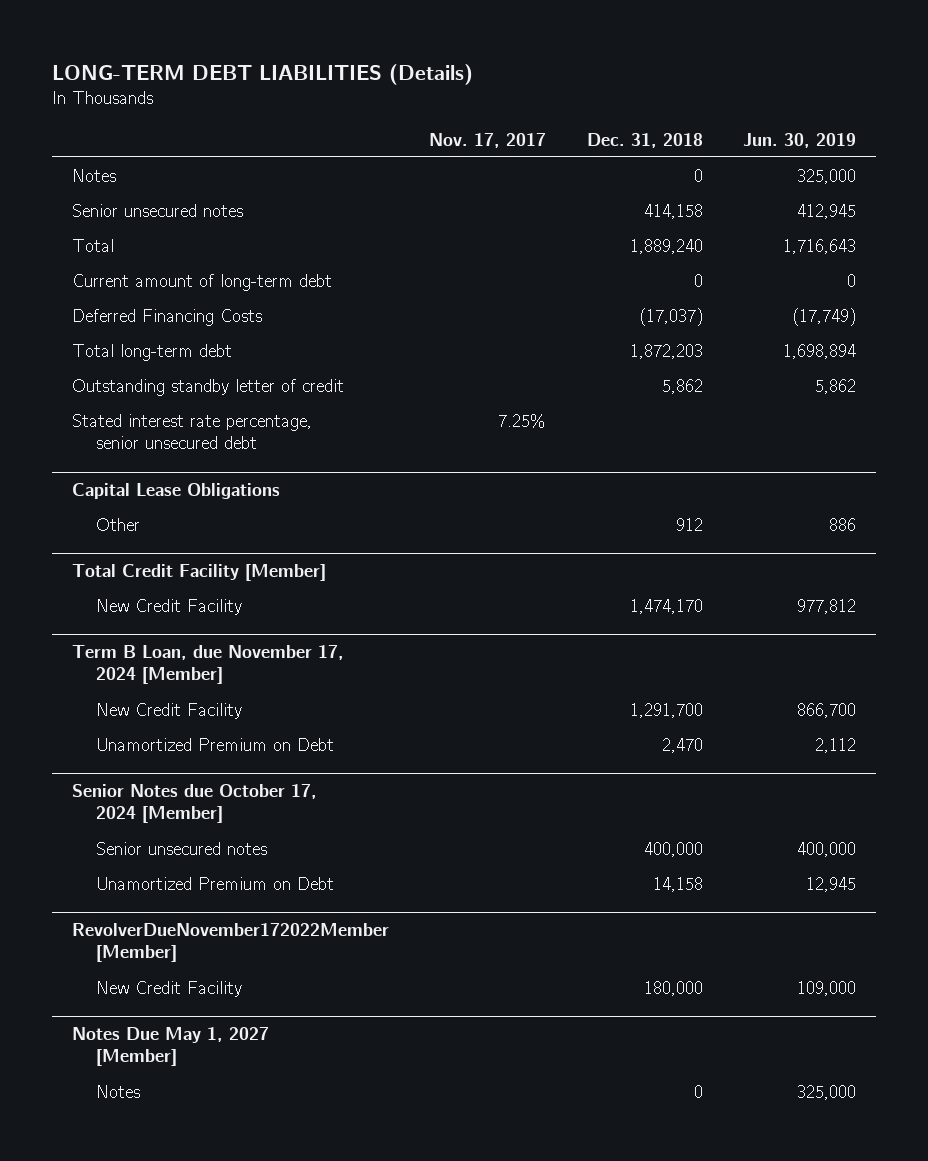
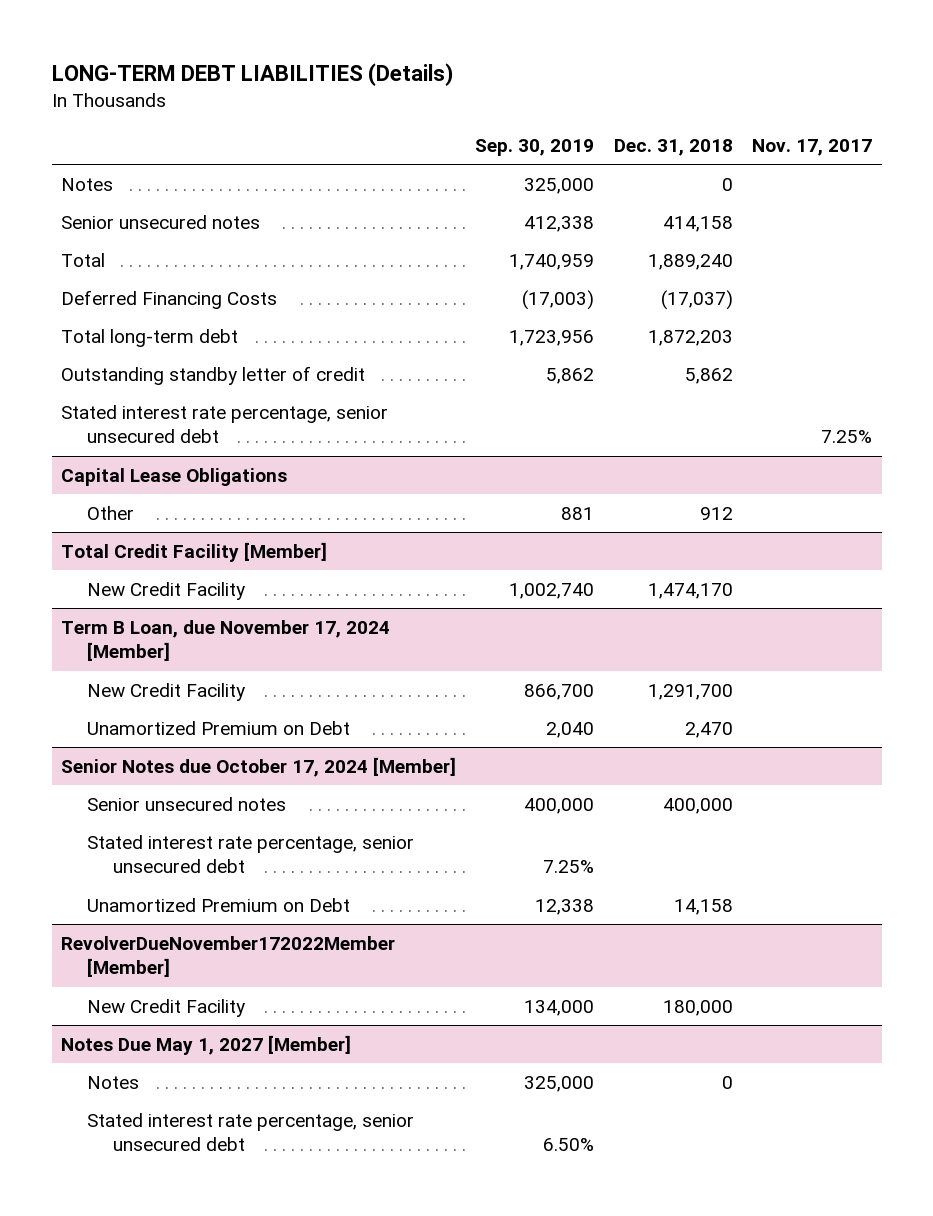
[742,132,856,148] Jun. 30, 2019 -> none
none -> [475,138,595,156] Sep. 30, 2019
[72,273,333,291] Current amount of long-term debt -> none
none -> [87,834,415,874] Stated interest rate percentage, senior unsecured debt
none -> [87,1112,415,1152] Stated interest rate percentage, senior unsecured debt

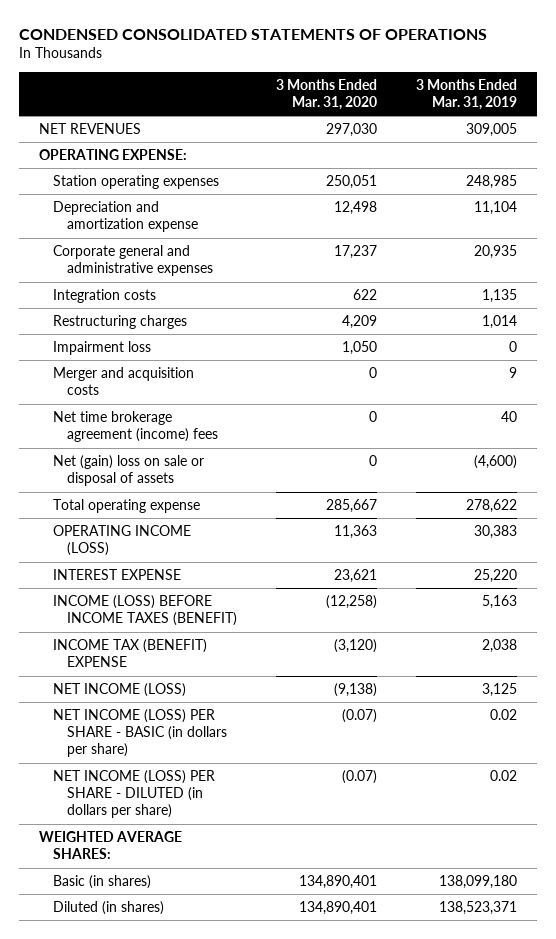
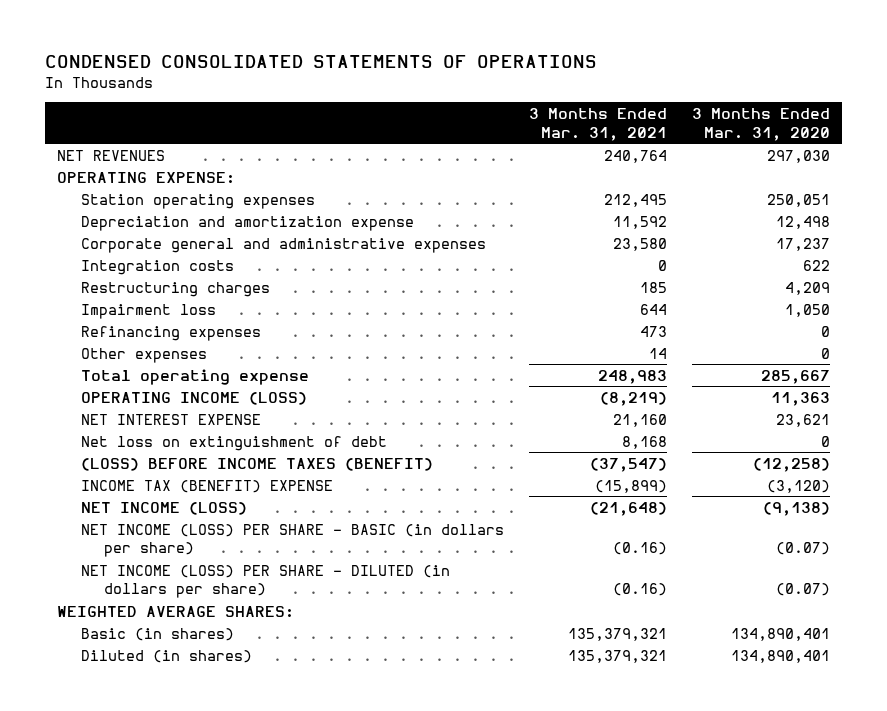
[416,78,518,111] 3 Months Ended Mar. 31, 2019 -> none
none -> [528,108,667,141] 3 Months Ended Mar. 31, 2021
[52,367,194,396] Merger and acquisition costs -> none
[52,411,218,443] Net time brokerage agreement (income) fees -> none
[52,455,204,487] Net (gain) loss on sale or disposal of assets -> none
none -> [80,325,261,341] Refinancing expenses
none -> [80,347,207,363] Other expenses
[52,569,181,581] INTEREST EXPENSE -> [80,413,261,425] NET INTEREST EXPENSE
none -> [80,435,387,451] Net loss on extinguishment of debt
[52,595,237,627] INCOME (LOSS) BEFORE INCOME TAXES (BENEFIT) -> [80,457,433,471] (LOSS) BEFORE INCOME TAXES (BENEFIT)

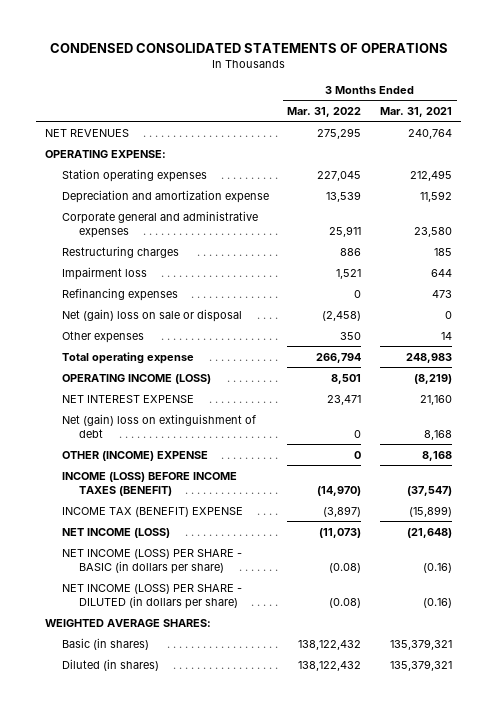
[691,108,830,141] 3 Months Ended Mar. 31, 2020 -> none
none -> [287,106,362,117] Mar. 31, 2022
[80,259,234,275] Integration costs -> none
none -> [61,308,242,322] Net (gain) loss on sale or disposal
[80,435,387,451] Net loss on extinguishment of debt -> [61,413,256,438] Net (gain) loss on extinguishment of debt
none -> [61,450,208,461] OTHER (INCOME) EXPENSE
[80,457,433,471] (LOSS) BEFORE INCOME TAXES (BENEFIT) -> [61,471,237,496] INCOME (LOSS) BEFORE INCOME TAXES (BENEFIT)

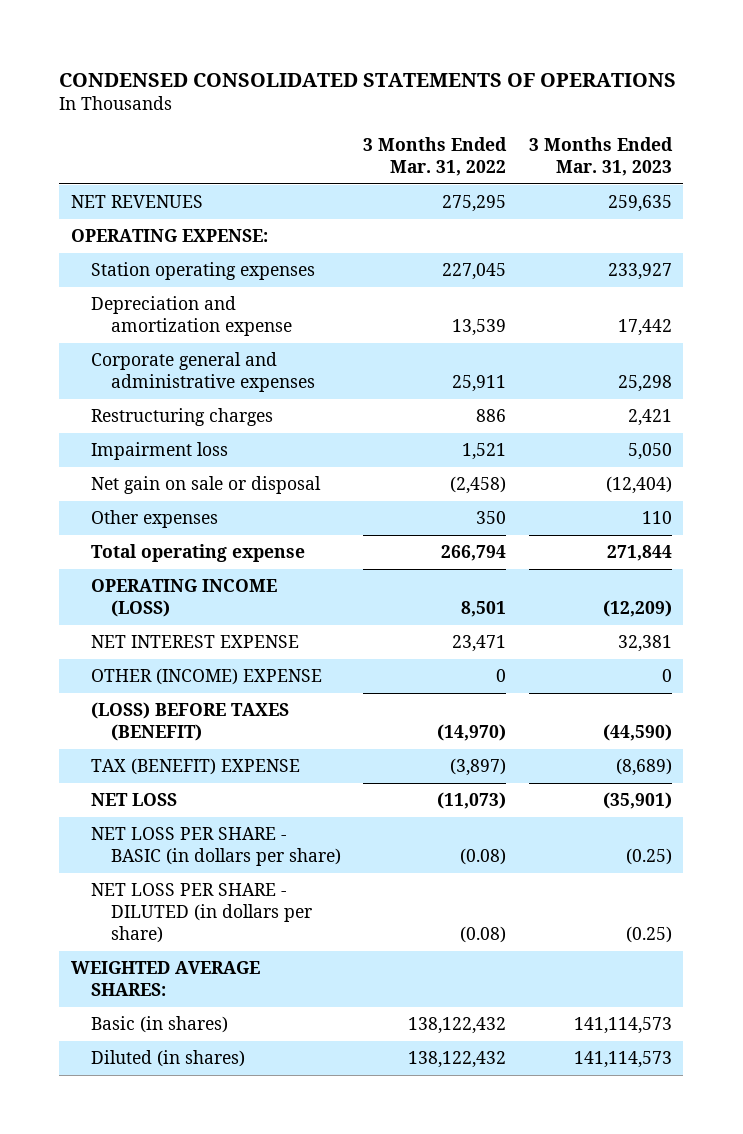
[380,106,453,117] Mar. 31, 2021 -> none
none -> [528,137,673,176] 3 Months Ended Mar. 31, 2023
[61,287,178,301] Refinancing expenses -> none
[61,308,242,322] Net (gain) loss on sale or disposal -> [90,476,321,495] Net gain on sale or disposal
[61,413,256,438] Net (gain) loss on extinguishment of debt -> none
[61,471,237,496] INCOME (LOSS) BEFORE INCOME TAXES (BENEFIT) -> [90,702,289,742] (LOSS) BEFORE TAXES (BENEFIT)
[61,506,243,517] INCOME TAX (BENEFIT) EXPENSE -> [90,758,300,776] TAX (BENEFIT) EXPENSE
[61,527,170,538] NET INCOME (LOSS) -> [90,793,177,807] NET LOSS
[61,548,242,574] NET INCOME (LOSS) PER SHARE - BASIC (in dollars per share) -> [90,827,341,867] NET LOSS PER SHARE - BASIC (in dollars per share)
[61,583,242,609] NET INCOME (LOSS) PER SHARE - DILUTED (in dollars per share) -> [90,883,312,943] NET LOSS PER SHARE - DILUTED (in dollars per share)

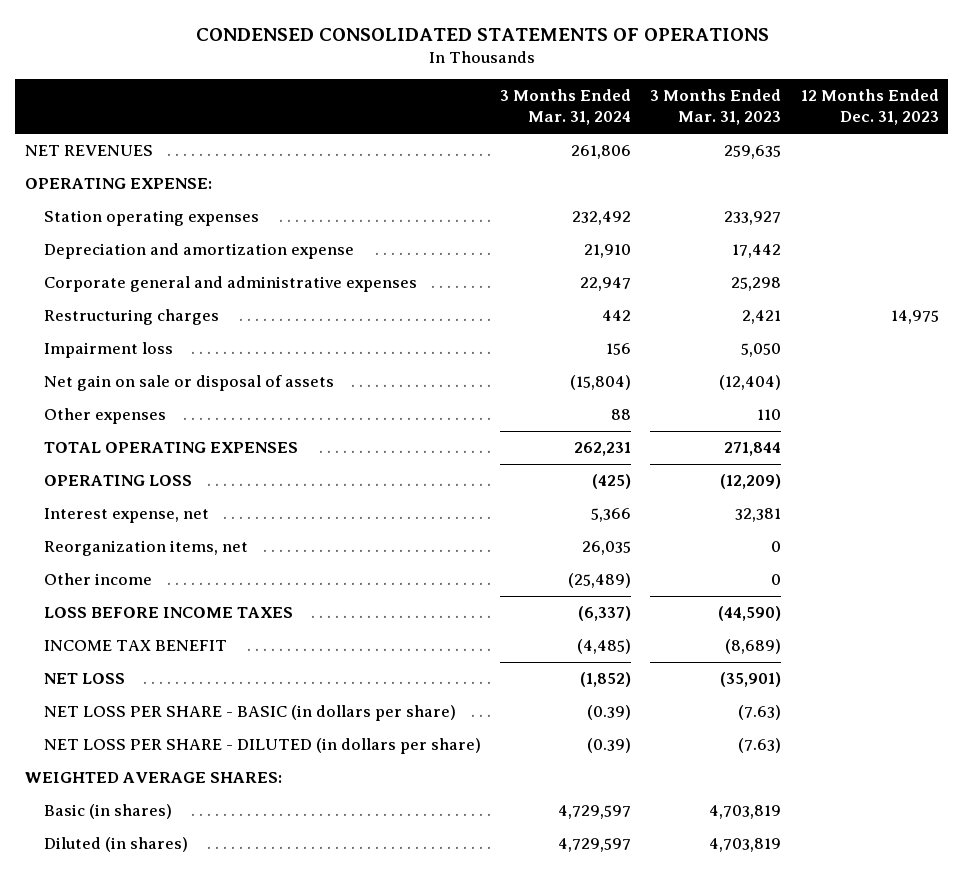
[363,137,508,176] 3 Months Ended Mar. 31, 2022 -> none
none -> [500,89,632,126] 3 Months Ended Mar. 31, 2024
none -> [800,89,939,126] 12 Months Ended Dec. 31, 2023
[90,476,321,495] Net gain on sale or disposal -> [44,375,335,392] Net gain on sale or disposal of assets
[90,544,305,563] Total operating expense -> [44,442,299,454] TOTAL OPERATING EXPENSES
[90,579,277,618] OPERATING INCOME (LOSS) -> [44,475,193,487] OPERATING LOSS
[90,635,299,649] NET INTEREST EXPENSE -> [44,508,210,524] Interest expense, net
none -> [44,540,249,557] Reorganization items, net
[90,668,322,686] OTHER (INCOME) EXPENSE -> [44,573,153,586] Other income
[90,702,289,742] (LOSS) BEFORE TAXES (BENEFIT) -> [44,607,294,619] LOSS BEFORE INCOME TAXES
[90,758,300,776] TAX (BENEFIT) EXPENSE -> [44,640,228,652] INCOME TAX BENEFIT
[625,848,672,866] (0.25) -> [738,705,782,721] (7.63)
[625,925,672,943] (0.25) -> [738,738,782,754] (7.63)
[573,1017,672,1035] 141,114,573 -> [709,805,782,820] 4,703,819
[573,1051,672,1069] 141,114,573 -> [709,838,782,853] 4,703,819

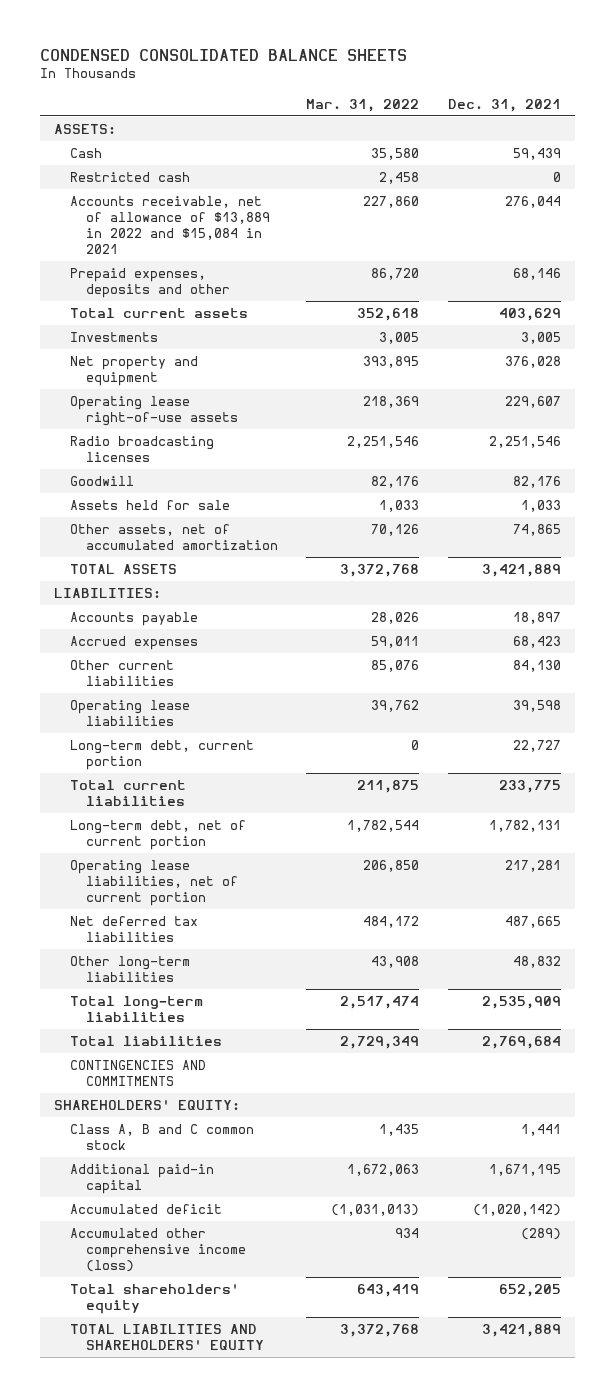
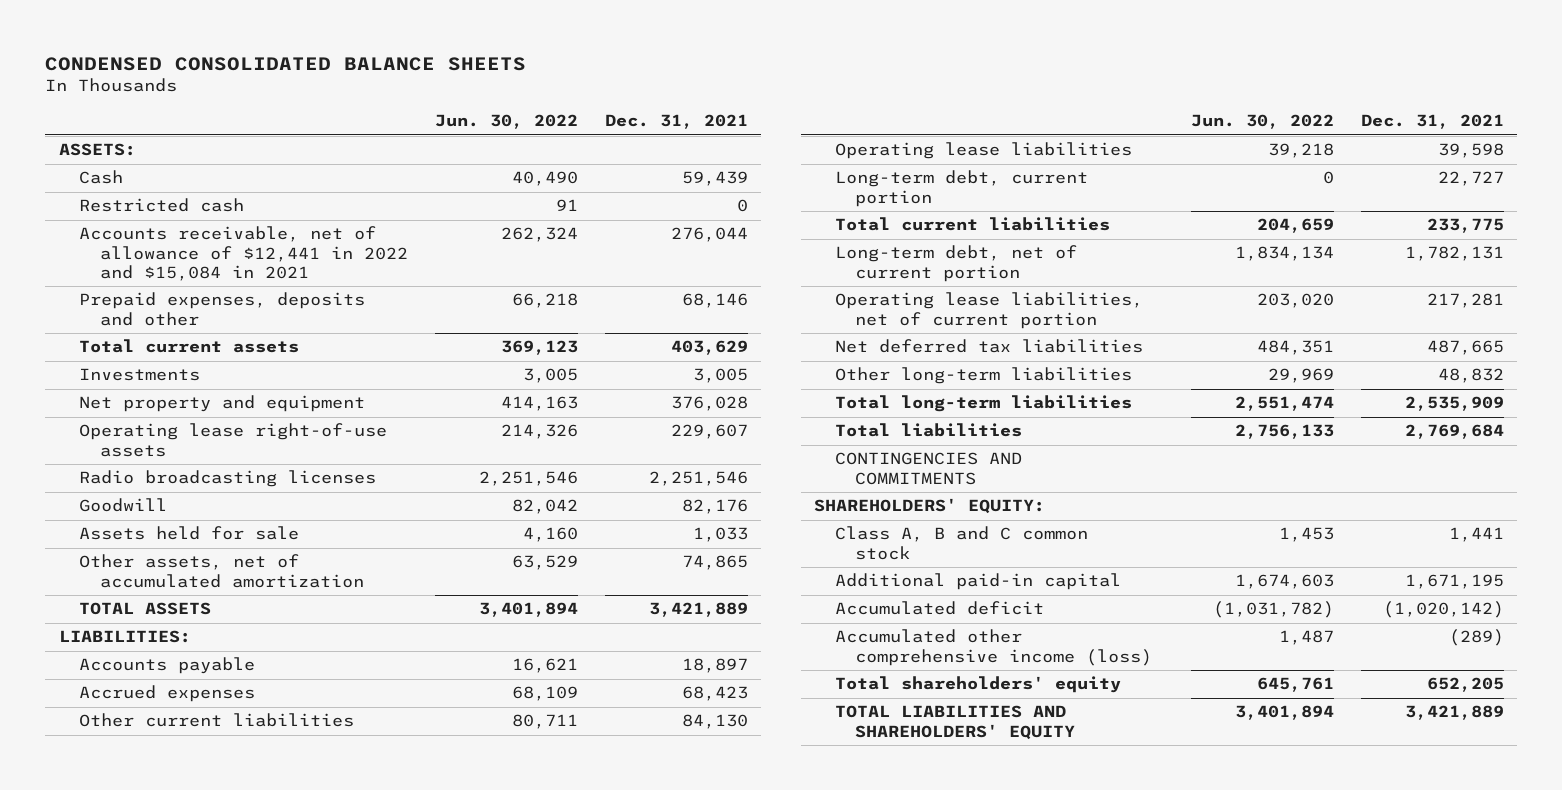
[306,98,420,112] Mar. 31, 2022 -> none
none -> [434,114,578,130] Jun. 30, 2022
[70,196,270,254] Accounts receivable, net of allowance of $13,889 in 2022 and $15,084 in 2021 -> [79,226,408,281] Accounts receivable, net of allowance of $12,441 in 2022 and $15,084 in 2021

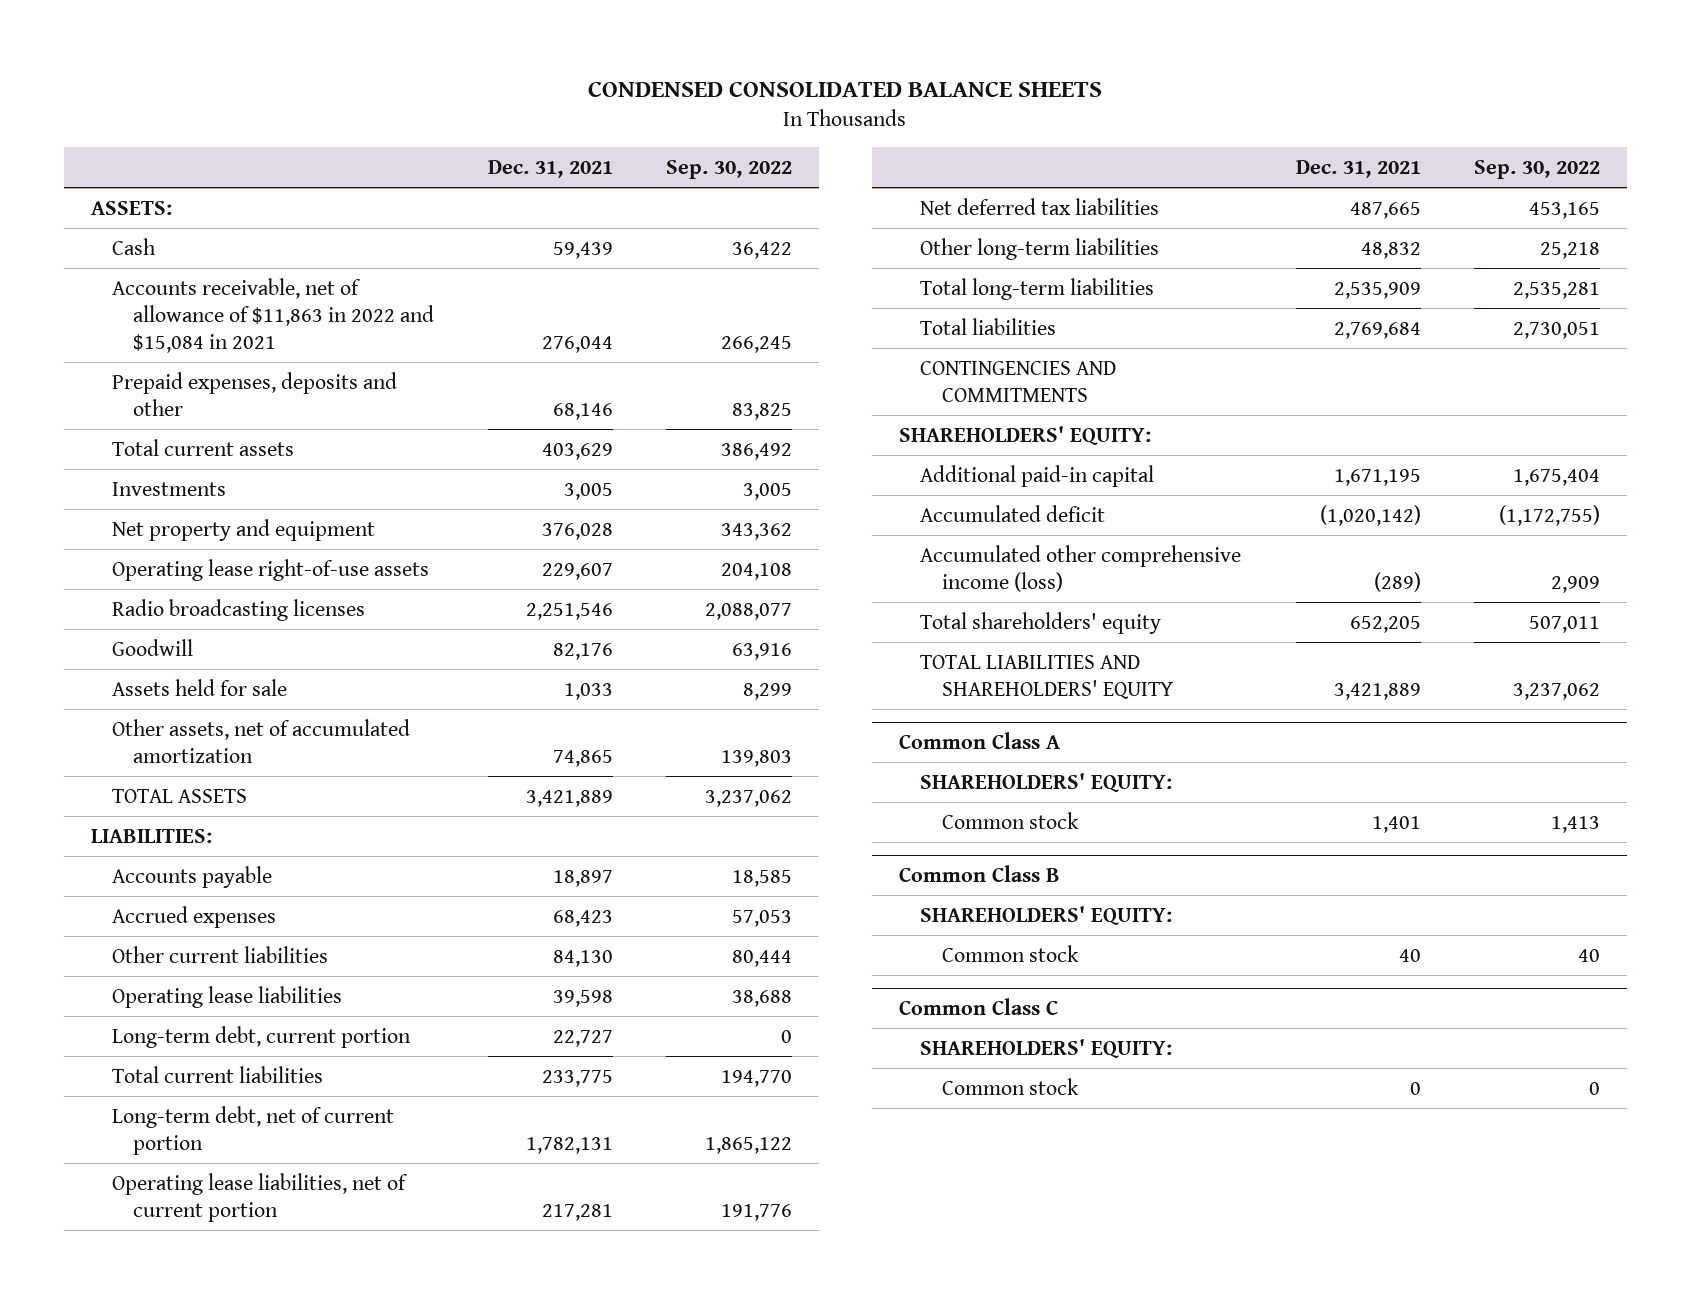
[434,114,578,130] Jun. 30, 2022 -> none
none -> [666,159,793,179] Sep. 30, 2022
[79,198,245,213] Restricted cash -> none
[79,226,408,281] Accounts receivable, net of allowance of $12,441 in 2022 and $15,084 in 2021 -> [112,277,435,353] Accounts receivable, net of allowance of $11,863 in 2022 and $15,084 in 2021
[834,526,1088,560] Class A, B and C common stock -> none
none -> [898,732,1060,750] Common Class A
none -> [920,772,1173,792] SHAREHOLDERS' EQUITY:
none -> [941,811,1079,829] Common stock
none -> [898,865,1060,883] Common Class B
none -> [920,905,1173,925] SHAREHOLDERS' EQUITY:
none -> [941,944,1079,962] Common stock
none -> [898,998,1058,1016] Common Class C
none -> [920,1038,1173,1058] SHAREHOLDERS' EQUITY:
none -> [941,1077,1079,1095] Common stock

